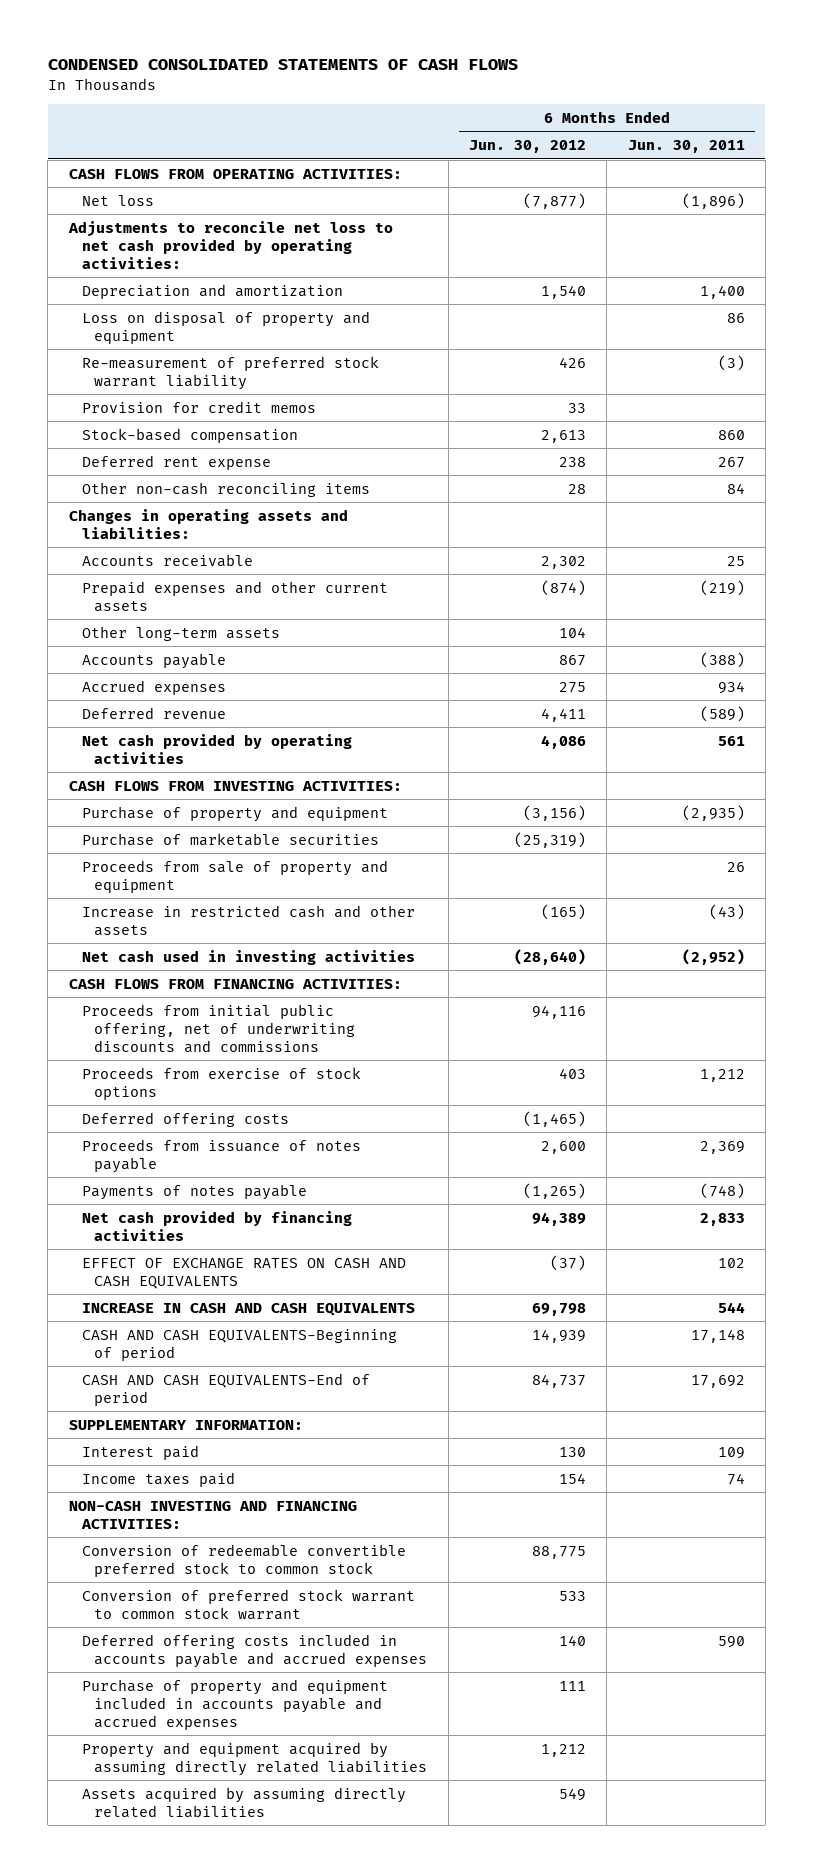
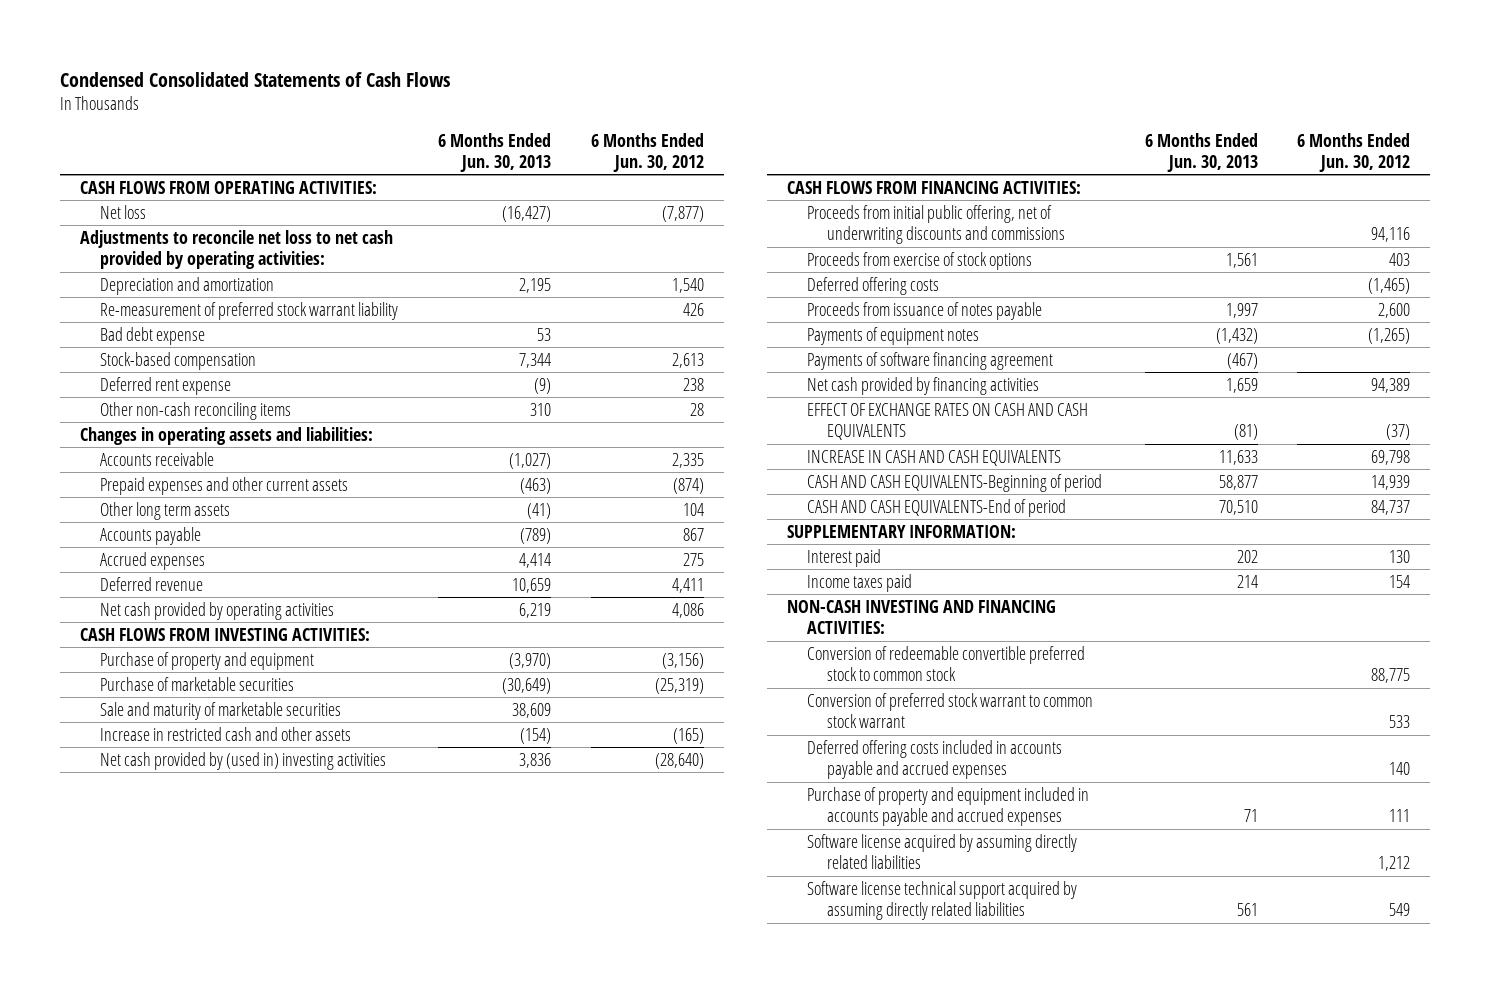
[47,59,518,71] CONDENSED CONSOLIDATED STATEMENTS OF CASH FLOWS -> [60,71,451,87] Condensed Consolidated Statements of Cash Flows
[627,140,745,154] Jun. 30, 2011 -> none
none -> [437,132,551,172] 6 Months Ended Jun. 30, 2013
[81,310,370,344] Loss on disposal of property and equipment -> none
[81,400,316,413] Provision for credit memos -> none
none -> [100,326,206,345] Bad debt expense
[541,555,587,569] 2,302 -> [671,452,704,468] 2,335
[81,625,280,641] Other long-term assets -> [100,501,231,520] Other long term assets
[81,859,388,893] Proceeds from sale of property and equipment -> none
none -> [100,701,342,720] Sale and maturity of marketable securities
[81,949,415,965] Net cash used in investing activities -> [100,751,387,770] Net cash provided by (used in) investing activities
[81,1183,307,1200] Payments of notes payable -> [806,326,979,345] Payments of equipment notes
none -> [806,351,1053,370] Payments of software financing agreement
[81,1741,428,1776] Property and equipment acquired by assuming directly related liabilities -> [806,833,1077,870] Software license acquired by assuming directly related liabilities
[81,1786,406,1818] Assets acquired by assuming directly related liabilities -> [806,880,1077,921] Software license technical support acquired by assuming directly related liabilities

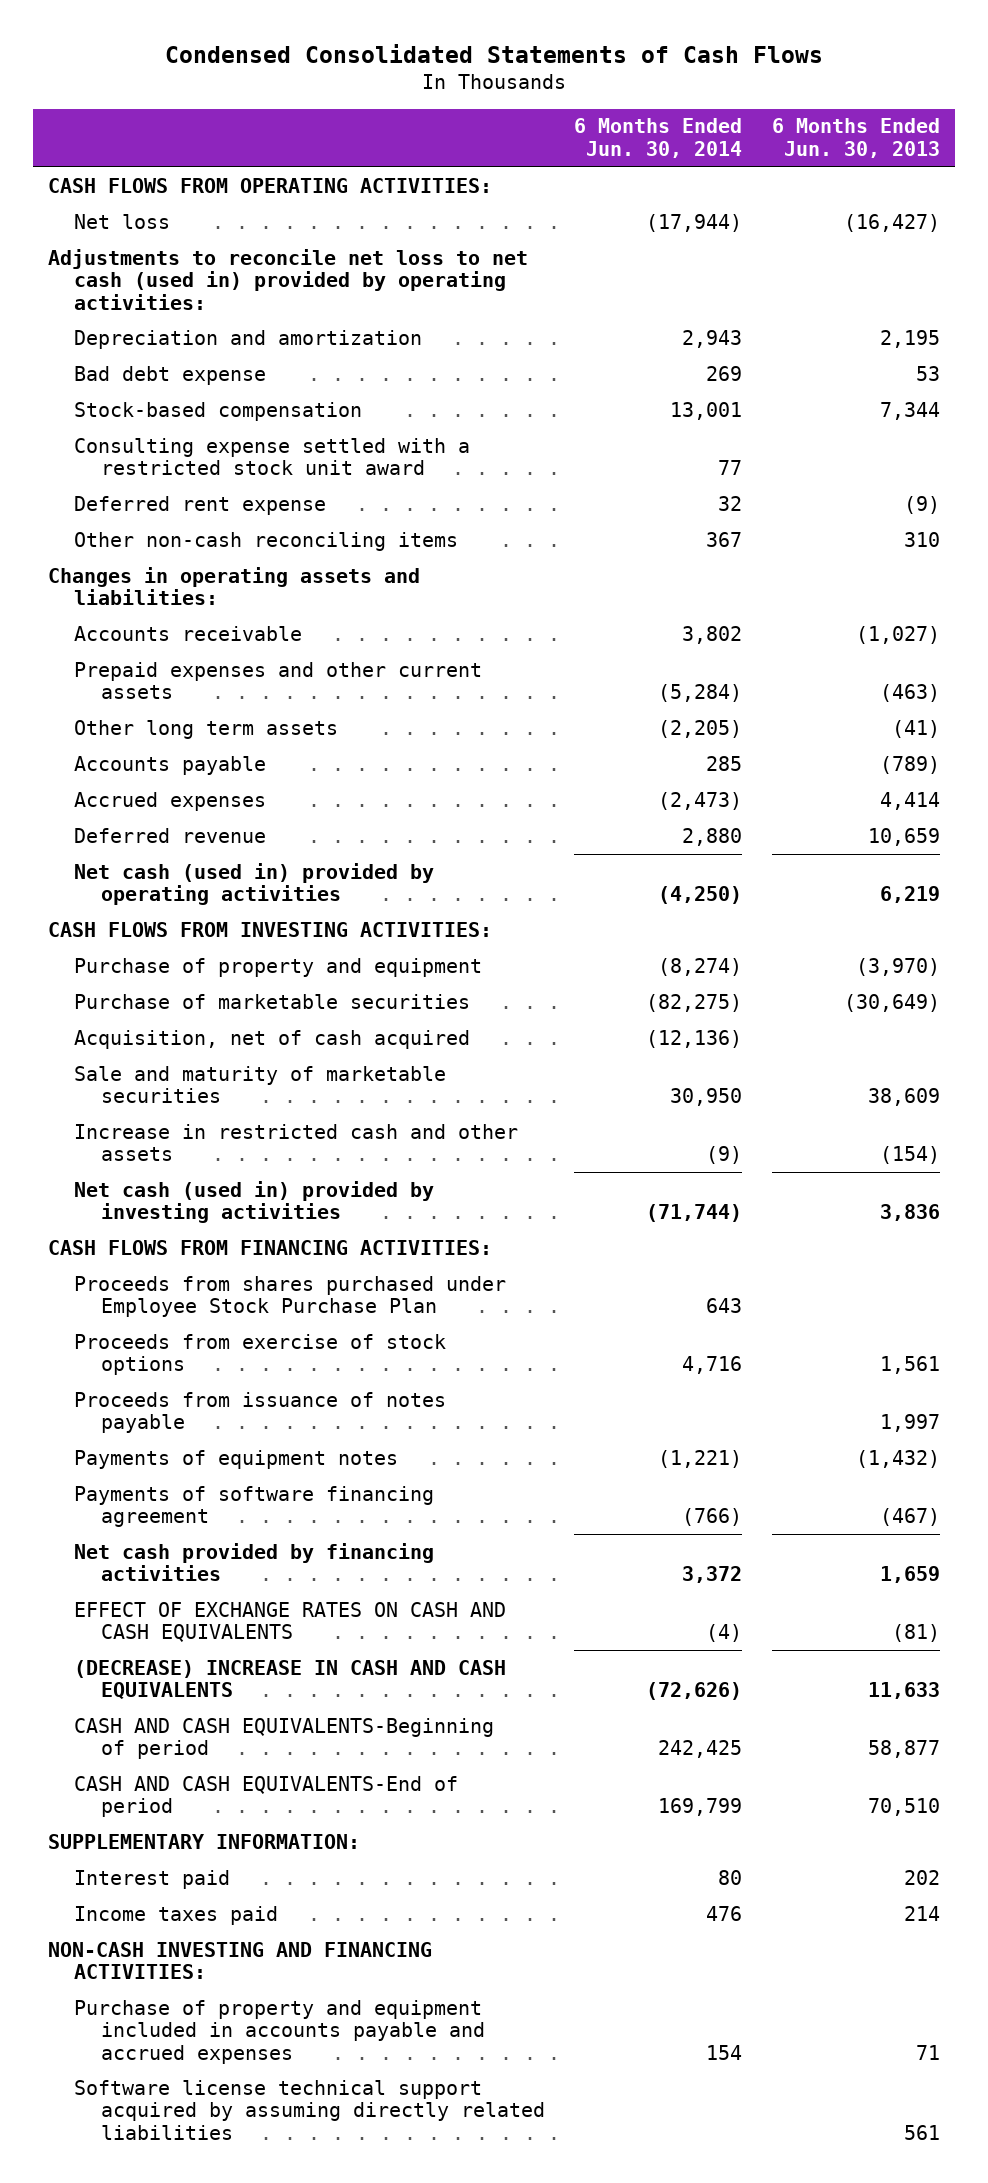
[590,132,704,172] 6 Months Ended Jun. 30, 2012 -> none
none -> [574,118,743,158] 6 Months Ended Jun. 30, 2014
[79,229,393,270] Adjustments to reconcile net loss to net cash provided by operating activities: -> [47,248,528,310] Adjustments to reconcile net loss to net cash (used in) provided by operating activities:
[100,301,399,320] Re-measurement of preferred stock warrant liability -> none
none -> [74,437,471,476] Consulting expense settled with a restricted stock unit award
[100,601,335,620] Net cash provided by operating activities -> [74,862,435,906] Net cash (used in) provided by operating activities
none -> [74,1029,471,1049] Acquisition, net of cash acquired
[100,751,387,770] Net cash provided by (used in) investing activities -> [74,1180,435,1224] Net cash (used in) provided by investing activities
[806,204,1065,245] Proceeds from initial public offering, net of underwriting discounts and commissions -> none
none -> [74,1275,507,1318] Proceeds from shares purchased under Employee Stock Purchase Plan
[806,276,939,295] Deferred offering costs -> none
[806,449,1061,466] INCREASE IN CASH AND CASH EQUIVALENTS -> [74,1659,507,1700] (DECREASE) INCREASE IN CASH AND CASH EQUIVALENTS
[806,645,1085,682] Conversion of redeemable convertible preferred stock to common stock -> none
[806,692,1093,729] Conversion of preferred stock warrant to common stock warrant -> none
[806,739,1062,780] Deferred offering costs included in accounts payable and accrued expenses -> none
[806,833,1077,870] Software license acquired by assuming directly related liabilities -> none

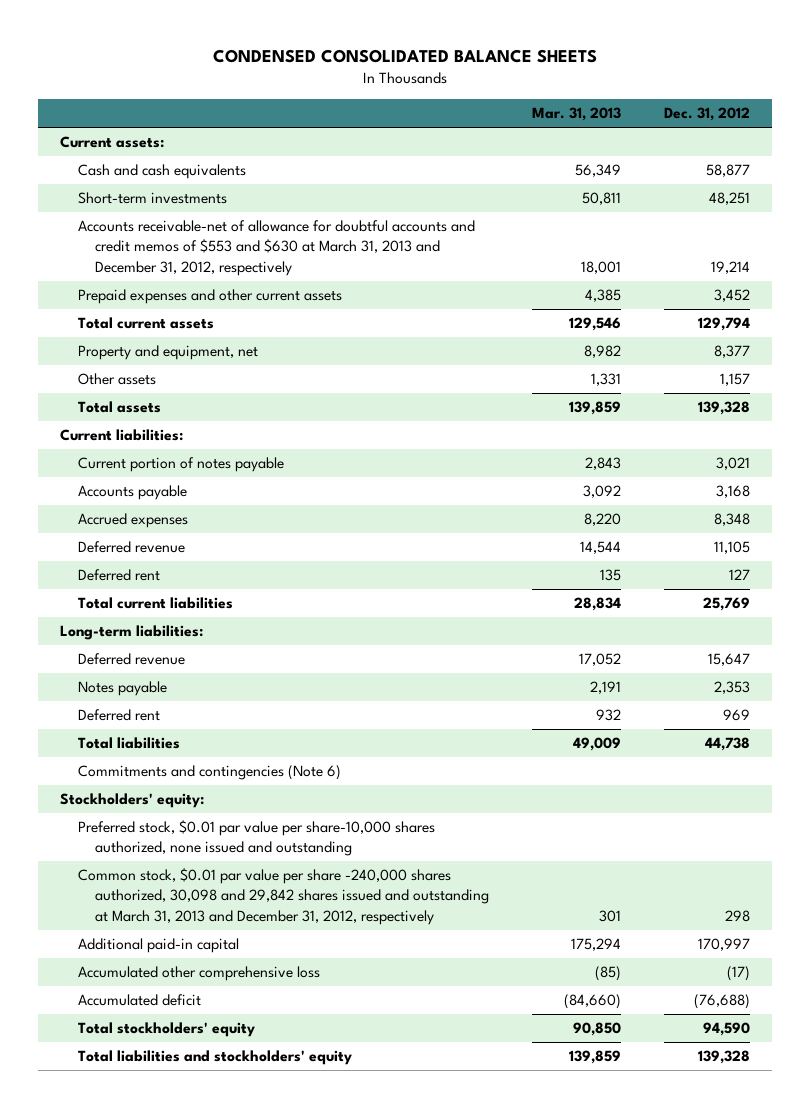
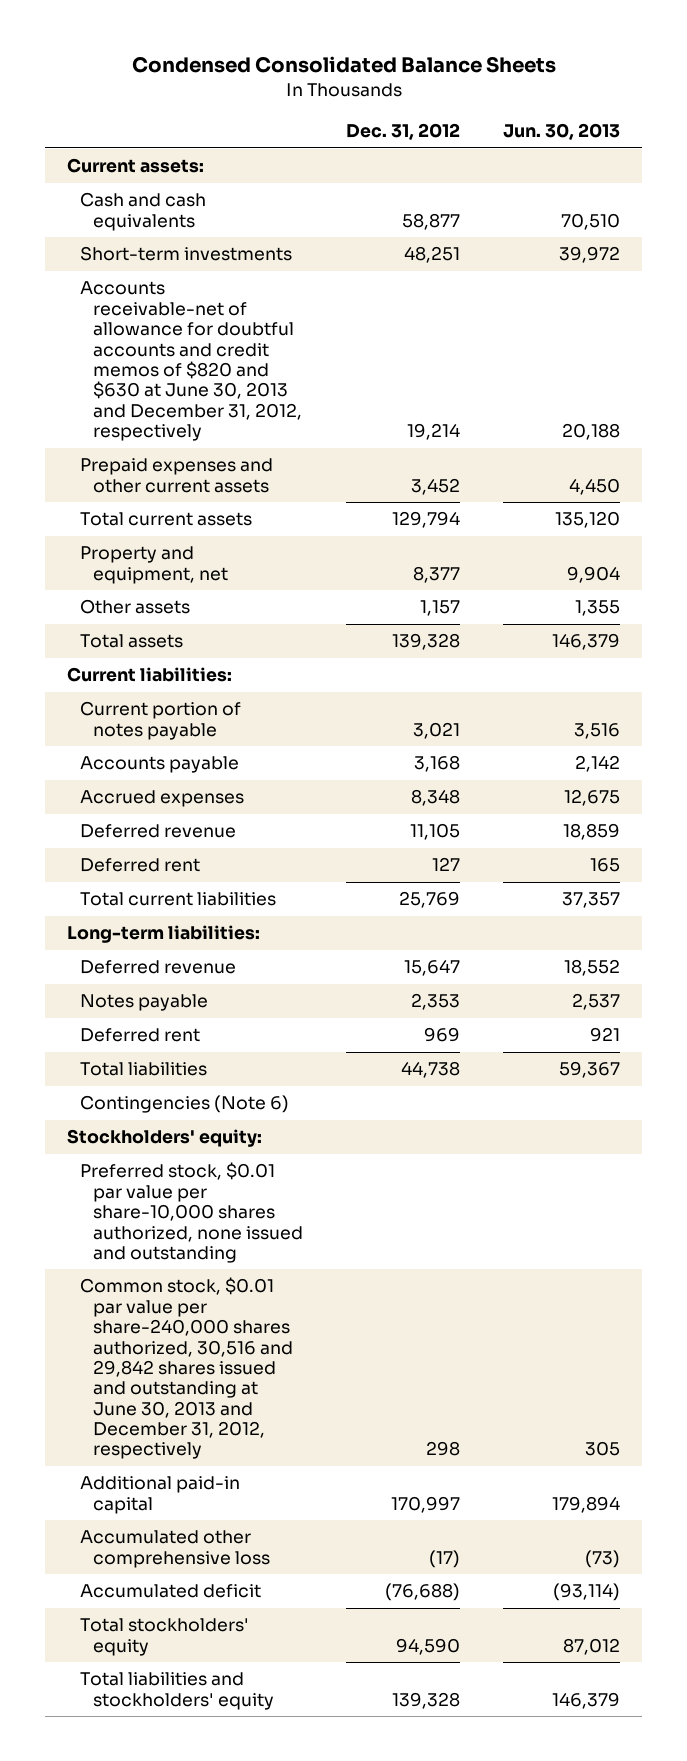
[213,49,598,64] CONDENSED CONSOLIDATED BALANCE SHEETS -> [131,56,556,74] Condensed Consolidated Balance Sheets
[532,107,622,122] Mar. 31, 2013 -> none
none -> [503,123,621,141] Jun. 30, 2013
[77,220,475,276] Accounts receivable-net of allowance for doubtful accounts and credit memos of $553 and $630 at March 31, 2013 and December 31, 2012, respectively -> [79,281,302,442] Accounts receivable-net of allowance for doubtful accounts and credit memos of $820 and $630 at June 30, 2013 and December 31, 2012, respectively
[77,765,341,781] Commitments and contingencies (Note 6) -> [79,1095,289,1114] Contingencies (Note 6)
[77,868,490,925] Common stock, $0.01 par value per share -240,000 shares authorized, 30,098 and 29,842 shares issued and outstanding at March 31, 2013 and December 31, 2012, respectively -> [79,1277,293,1460] Common stock, $0.01 par value per share-240,000 shares authorized, 30,516 and 29,842 shares issued and outstanding at June 30, 2013 and December 31, 2012, respectively

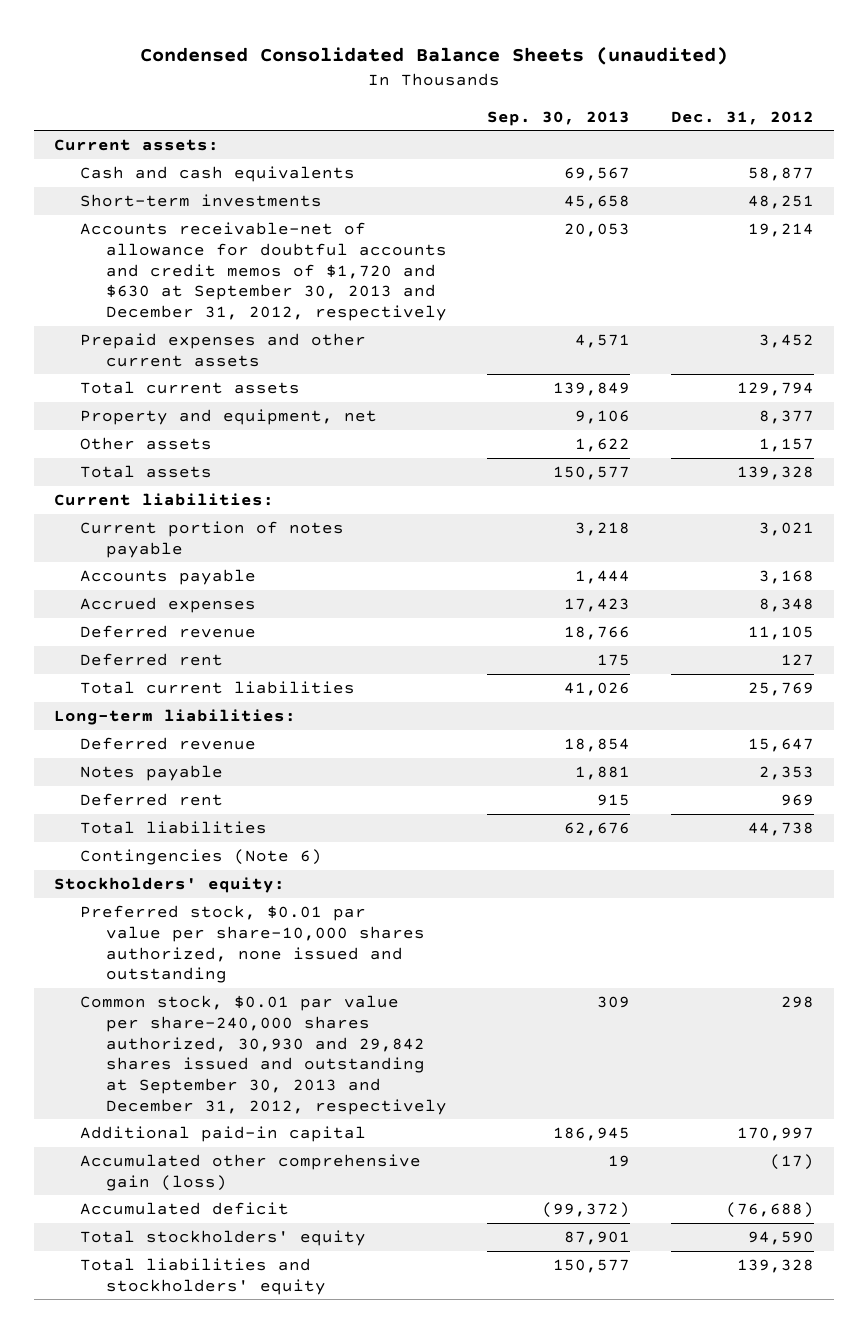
[131,56,556,74] Condensed Consolidated Balance Sheets -> [139,47,728,66] Condensed Consolidated Balance Sheets (unaudited)
[503,123,621,141] Jun. 30, 2013 -> none
none -> [487,110,631,126] Sep. 30, 2013
[79,281,302,442] Accounts receivable-net of allowance for doubtful accounts and credit memos of $820 and $630 at June 30, 2013 and December 31, 2012, respectively -> [79,222,448,321] Accounts receivable-net of allowance for doubtful accounts and credit memos of $1,720 and $630 at September 30, 2013 and December 31, 2012, respectively
[79,1277,293,1460] Common stock, $0.01 par value per share-240,000 shares authorized, 30,516 and 29,842 shares issued and outstanding at June 30, 2013 and December 31, 2012, respectively -> [79,995,448,1115] Common stock, $0.01 par value per share-240,000 shares authorized, 30,930 and 29,842 shares issued and outstanding at September 30, 2013 and December 31, 2012, respectively
[79,1530,270,1568] Accumulated other comprehensive loss -> [79,1154,421,1191] Accumulated other comprehensive gain (loss)

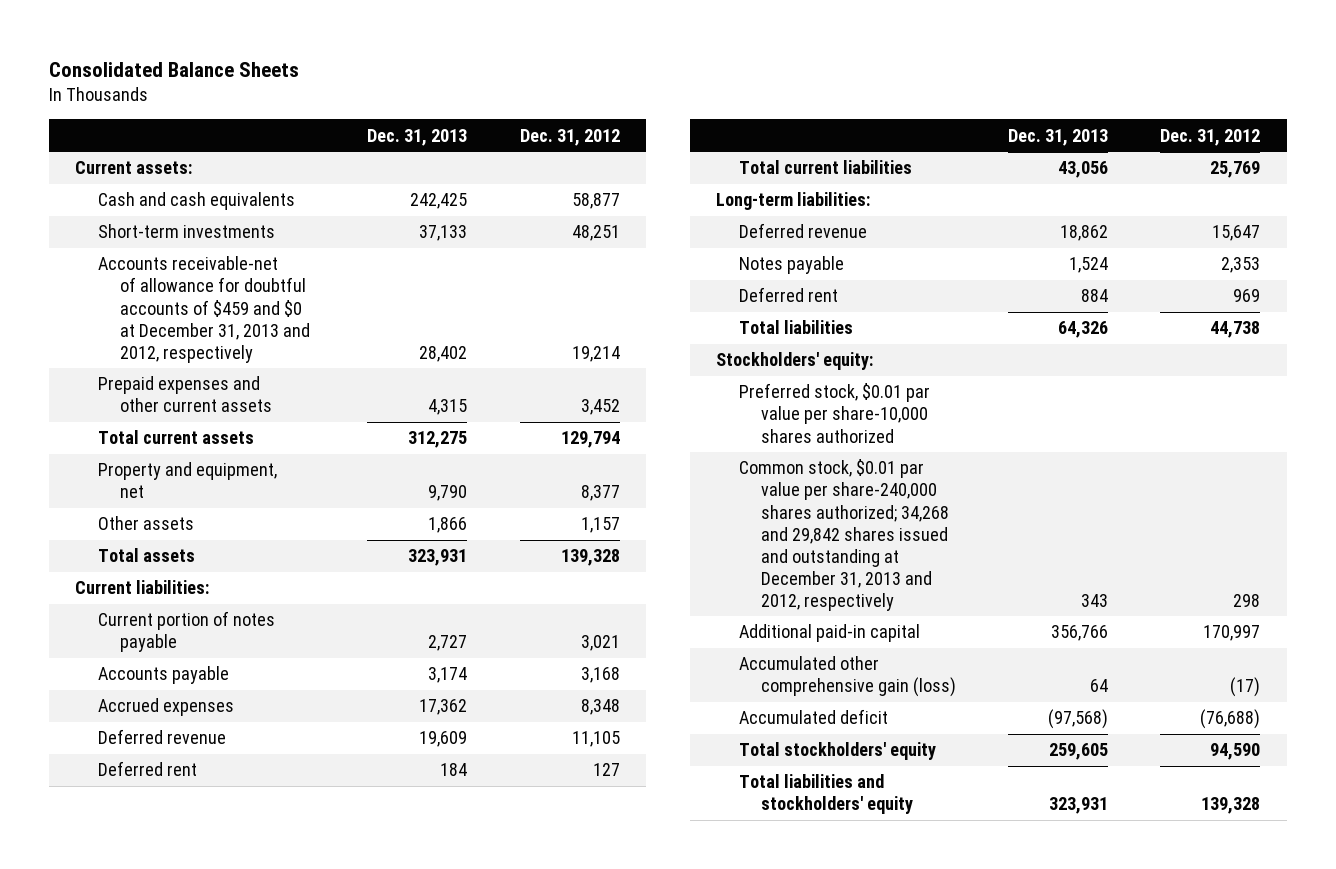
[139,47,728,66] Condensed Consolidated Balance Sheets (unaudited) -> [49,62,300,78] Consolidated Balance Sheets
[487,110,631,126] Sep. 30, 2013 -> none
none -> [367,128,468,146] Dec. 31, 2013
[79,222,448,321] Accounts receivable-net of allowance for doubtful accounts and credit memos of $1,720 and $630 at September 30, 2013 and December 31, 2012, respectively -> [97,256,311,363] Accounts receivable-net of allowance for doubtful accounts of $459 and $0 at December 31, 2013 and 2012, respectively
[79,849,322,866] Contingencies (Note 6) -> none
[79,905,426,984] Preferred stock, $0.01 par value per share-10,000 shares authorized, none issued and outstanding -> [738,383,930,443] Preferred stock, $0.01 par value per share-10,000 shares authorized
[79,995,448,1115] Common stock, $0.01 par value per share-240,000 shares authorized, 30,930 and 29,842 shares issued and outstanding at September 30, 2013 and December 31, 2012, respectively -> [738,459,950,611] Common stock, $0.01 par value per share-240,000 shares authorized; 34,268 and 29,842 shares issued and outstanding at December 31, 2013 and 2012, respectively

